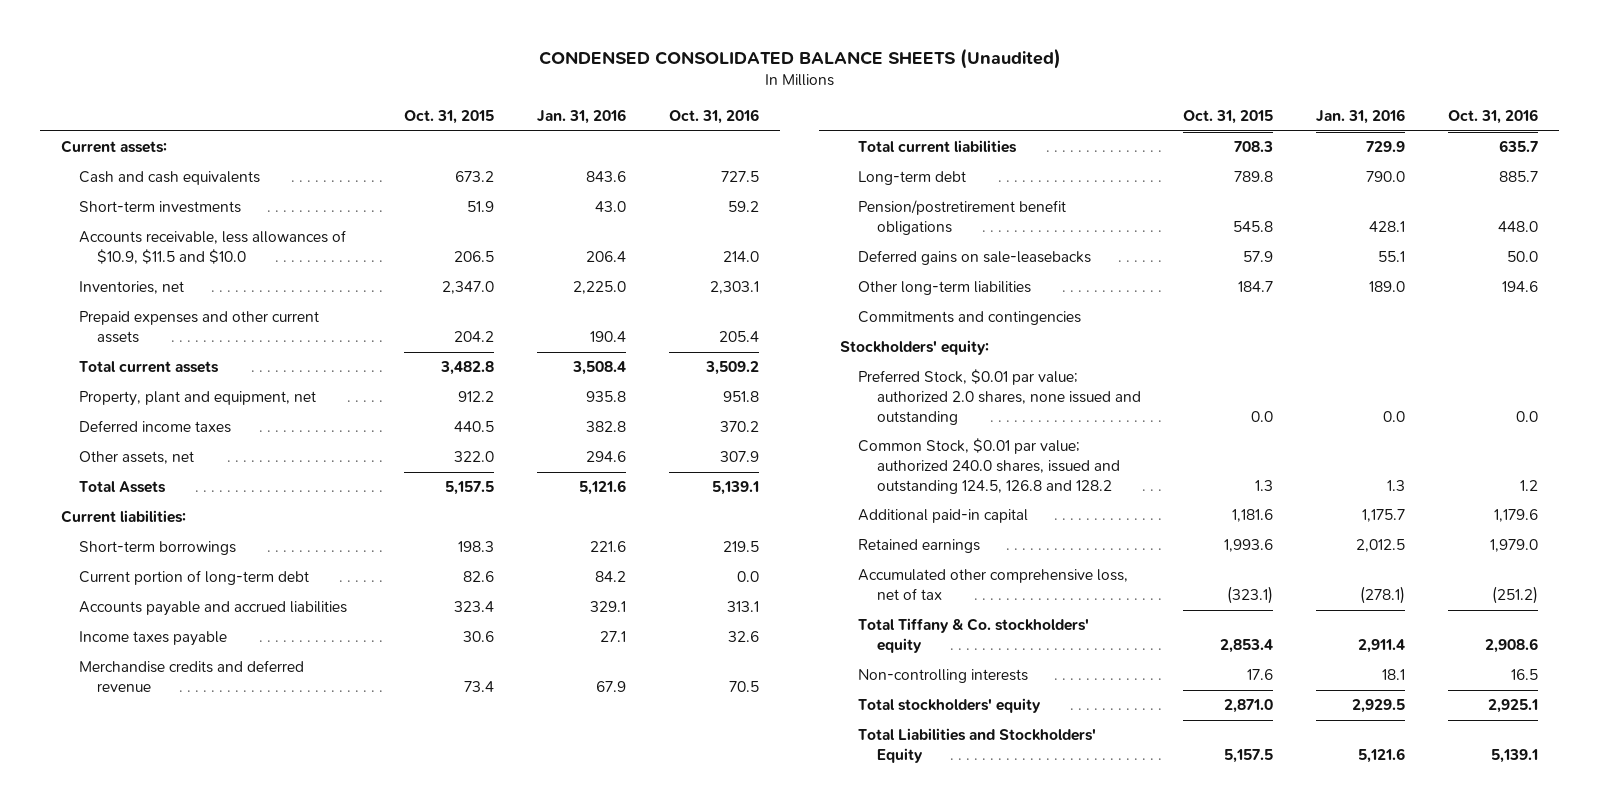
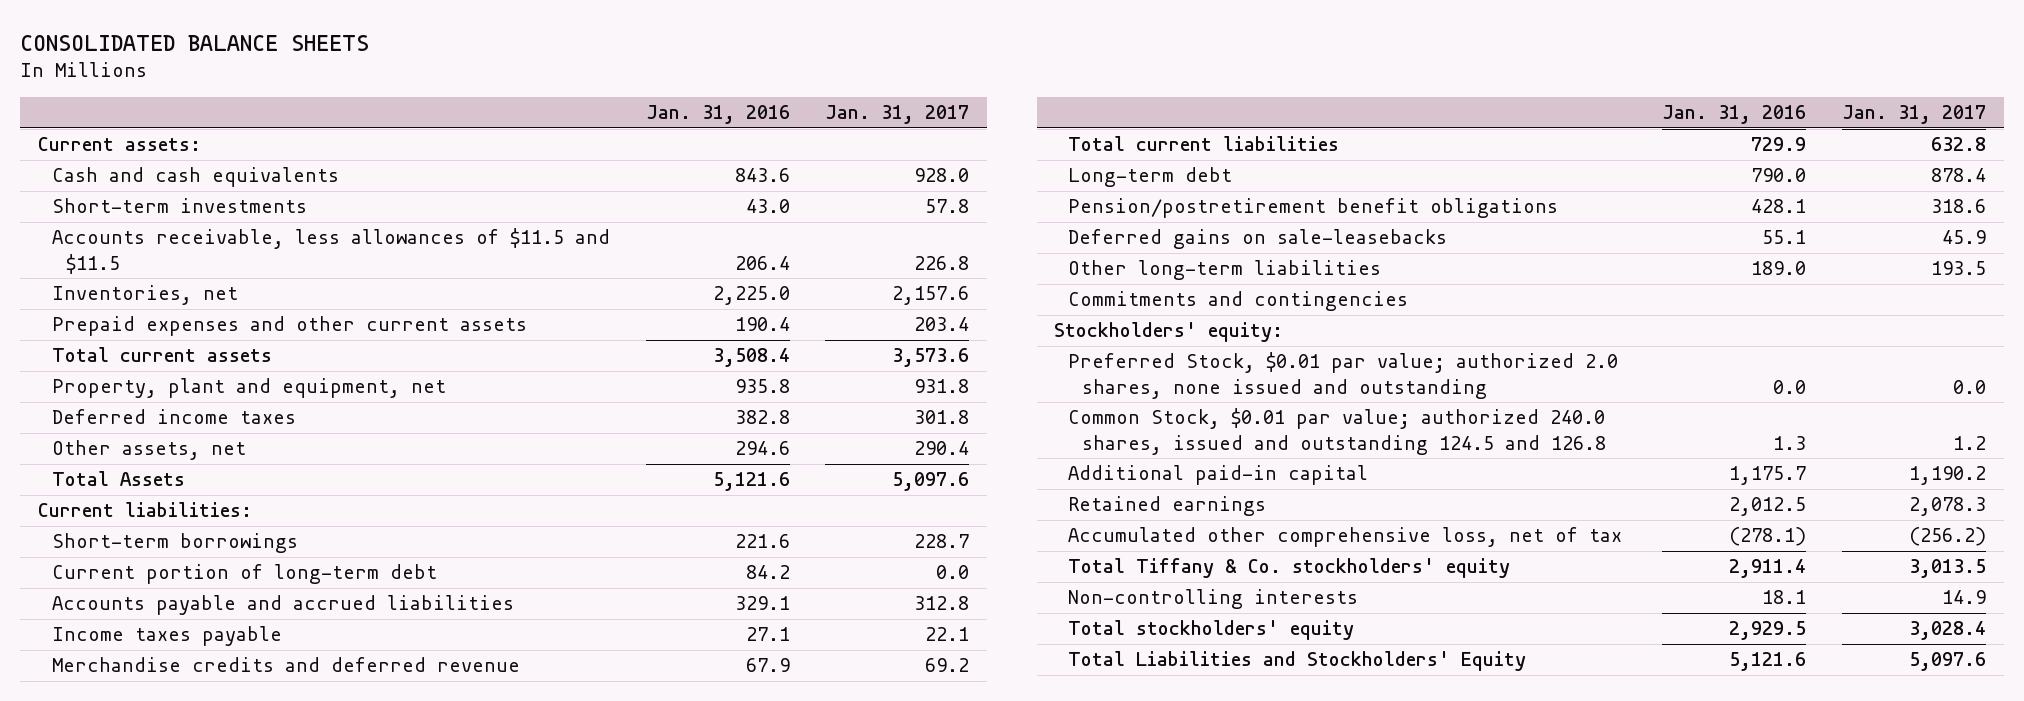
[538,48,1061,70] CONDENSED CONSOLIDATED BALANCE SHEETS (Unaudited) -> [20,34,370,51] CONSOLIDATED BALANCE SHEETS
[404,109,495,124] Oct. 31, 2015 -> none
[668,108,759,124] Oct. 31, 2016 -> none
none -> [825,105,970,125] Jan. 31, 2017
[79,230,347,264] Accounts receivable, less allowances of $10.9, $11.5 and $10.0 -> [51,228,610,274] Accounts receivable, less allowances of $11.5 and $11.5
[858,438,1120,494] Common Stock, $0.01 par value; authorized 240.0 shares, issued and outstanding 124.5, 126.8 and 128.2 -> [1068,408,1607,455] Common Stock, $0.01 par value; authorized 240.0 shares, issued and outstanding 124.5 and 126.8

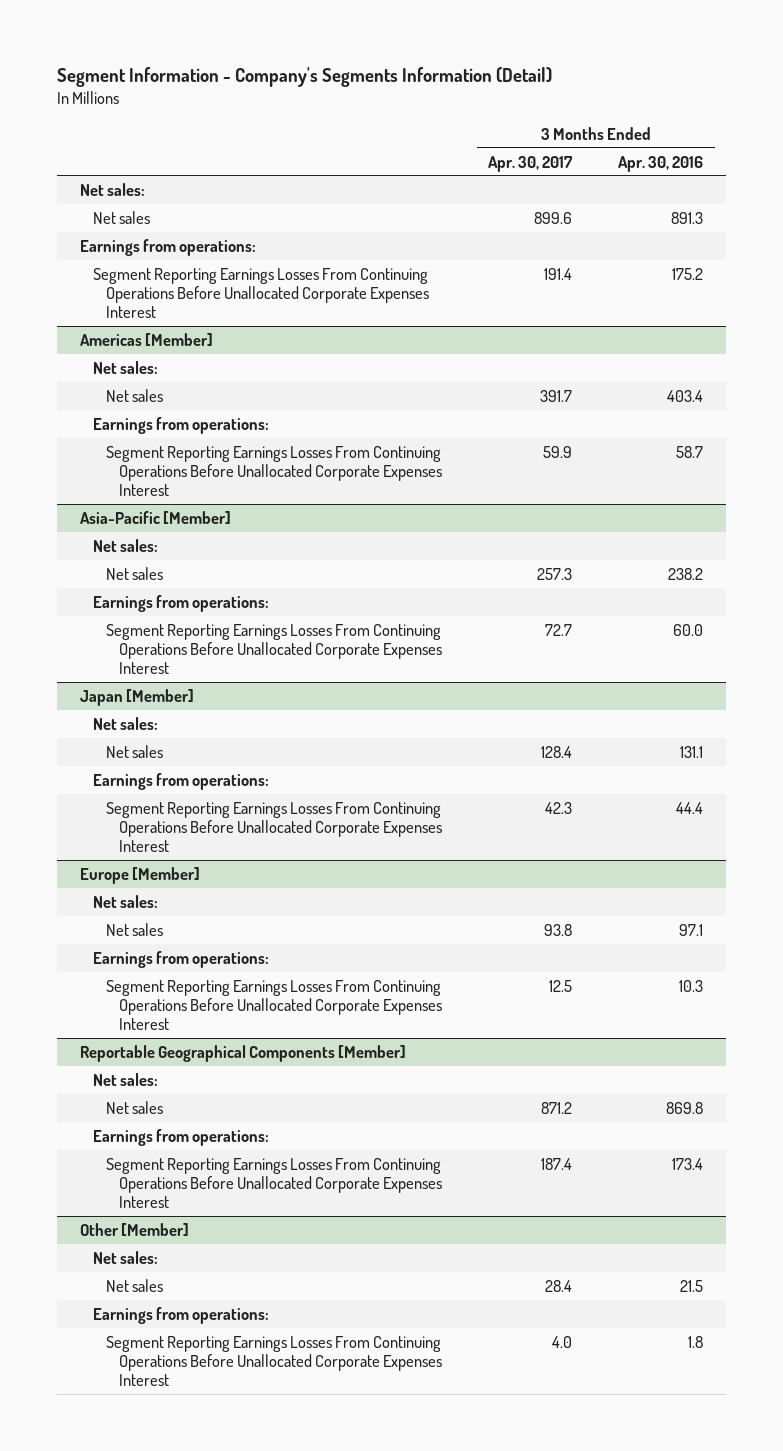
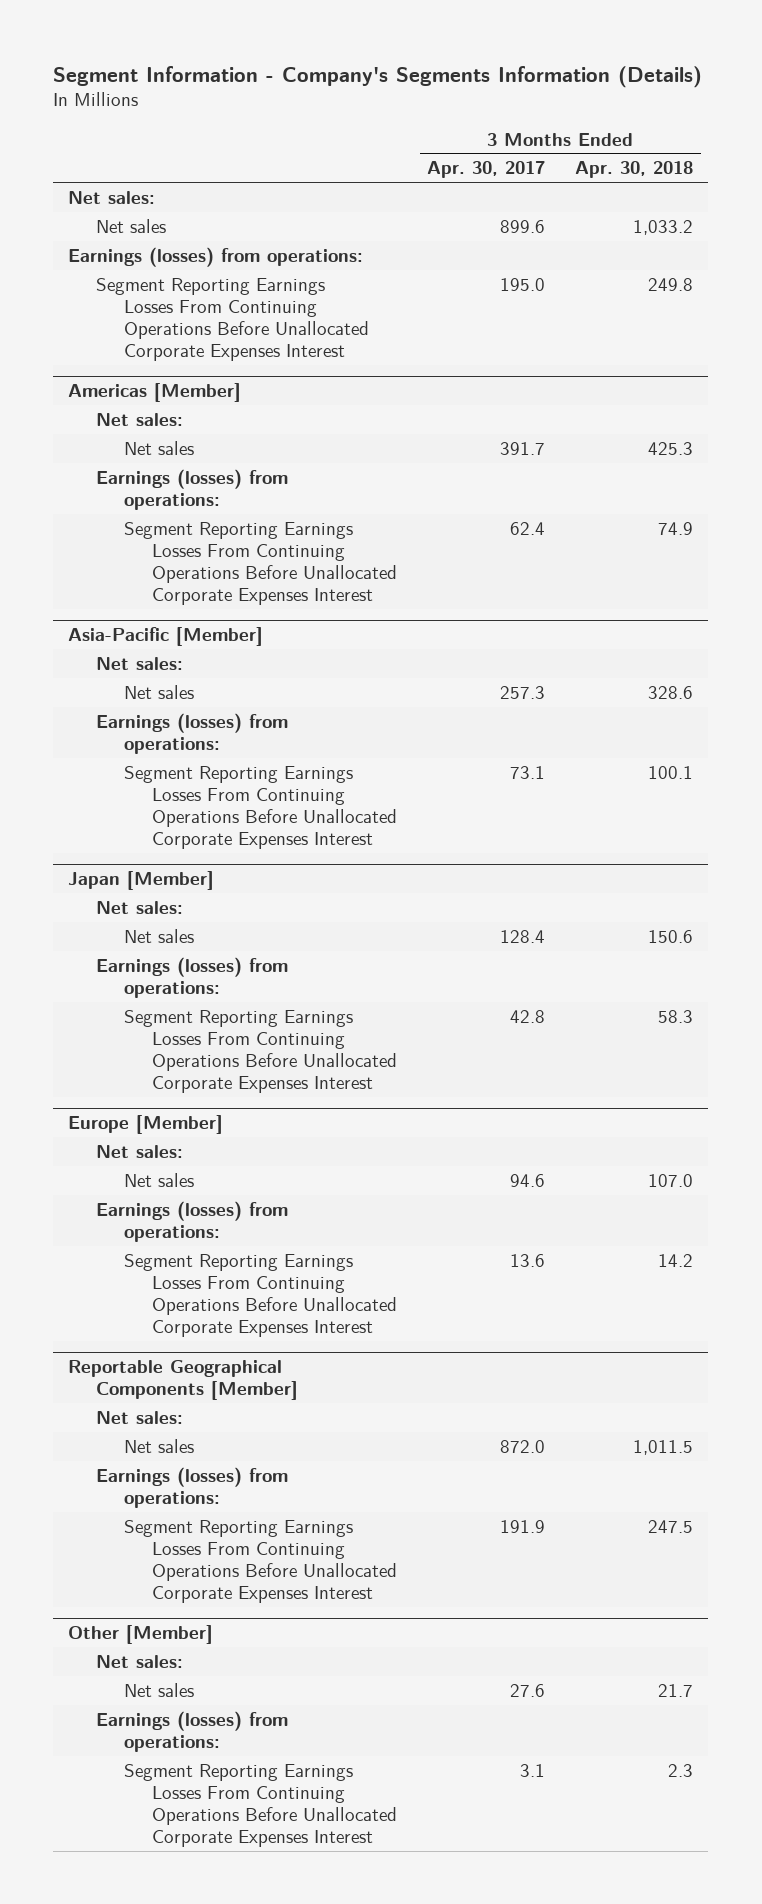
[56,66,552,87] Segment Information - Company's Segments Information (Detail) -> [53,65,703,88] Segment Information - Company's Segments Information (Details)
[618,155,704,172] Apr. 30, 2016 -> none
none -> [575,161,694,179] Apr. 30, 2018
[79,238,256,256] Earnings from operations: -> [68,246,364,267] Earnings (losses) from operations:
[544,267,573,280] 191.4 -> [500,277,546,291] 195.0
[92,416,269,434] Earnings from operations: -> [96,468,289,510] Earnings (losses) from operations:
[543,445,573,458] 59.9 -> [510,521,546,535] 62.4
[92,594,269,612] Earnings from operations: -> [96,712,289,754] Earnings (losses) from operations:
[545,623,573,636] 72.7 -> [510,765,546,779] 73.1
[92,772,269,790] Earnings from operations: -> [96,956,289,998] Earnings (losses) from operations:
[545,801,573,814] 42.3 -> [510,1009,546,1023] 42.8
[544,923,573,936] 93.8 -> [510,1173,546,1187] 94.6
[92,950,269,968] Earnings from operations: -> [96,1200,289,1242] Earnings (losses) from operations:
[549,979,573,992] 12.5 -> [510,1253,546,1267] 13.6
[541,1101,573,1114] 871.2 -> [500,1439,546,1453] 872.0
[92,1128,269,1146] Earnings from operations: -> [96,1466,289,1508] Earnings (losses) from operations:
[541,1157,573,1170] 187.4 -> [500,1519,546,1533] 191.9
[545,1279,573,1292] 28.4 -> [510,1683,546,1697] 27.6
[92,1306,269,1324] Earnings from operations: -> [96,1710,289,1752] Earnings (losses) from operations:
[552,1335,573,1348] 4.0 -> [520,1763,546,1777] 3.1

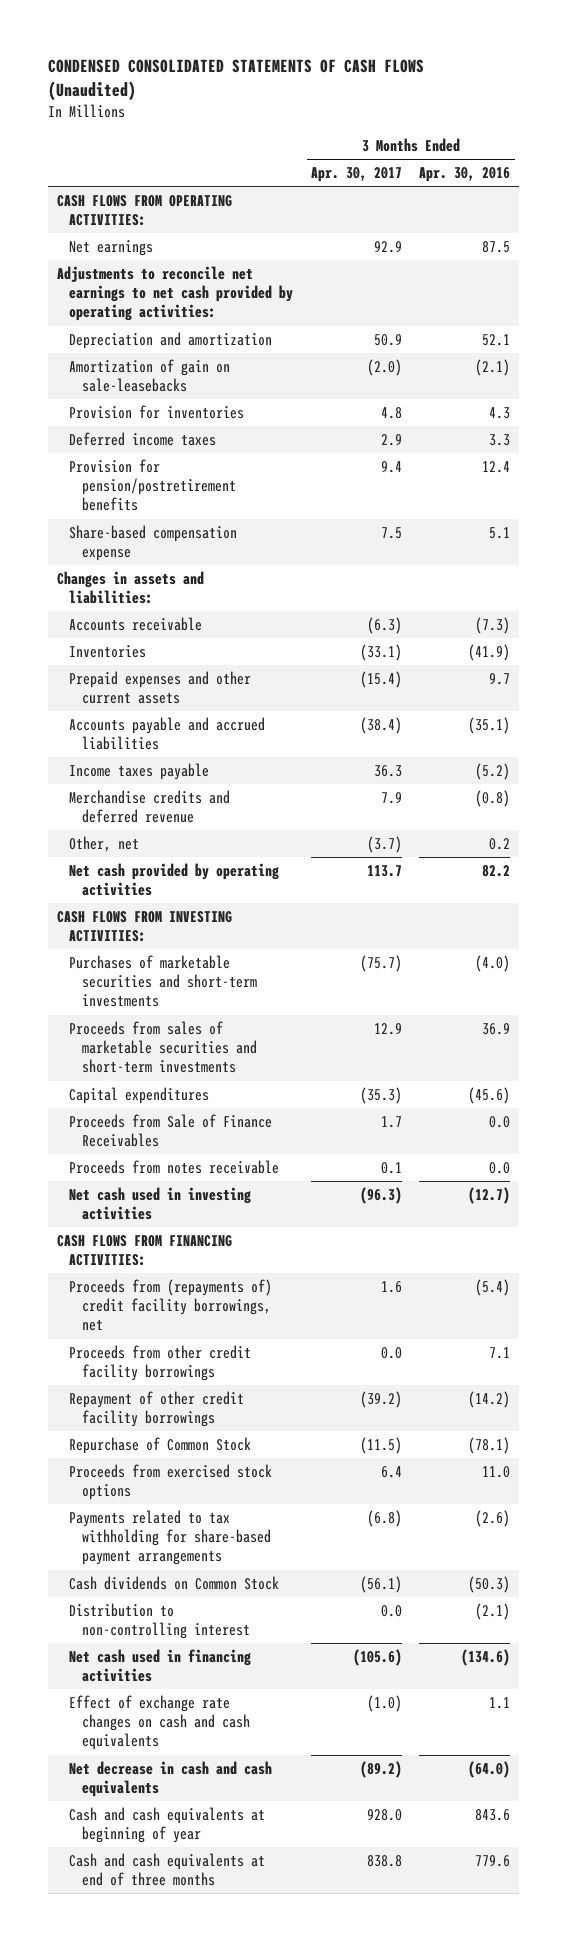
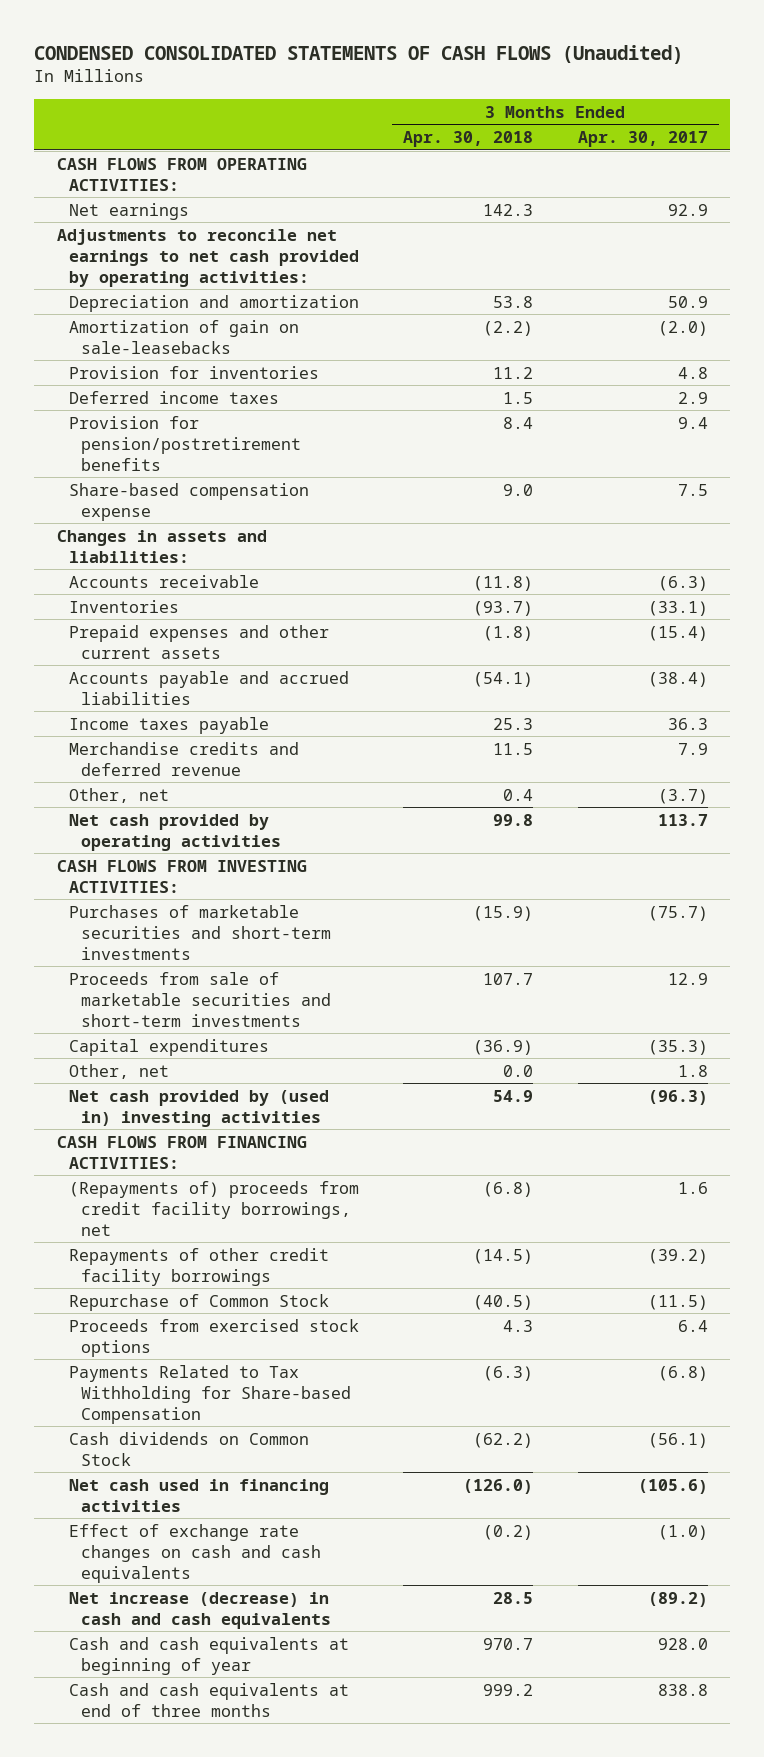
[419,166,511,182] Apr. 30, 2016 -> none
none -> [403,131,534,148] Apr. 30, 2018
[69,1020,257,1074] Proceeds from sales of marketable securities and short-term investments -> [68,971,331,1027] Proceeds from sale of marketable securities and short-term investments
[69,1113,273,1148] Proceeds from Sale of Finance Receivables -> none
[69,1159,280,1174] Proceeds from notes receivable -> none
none -> [68,1063,169,1079] Other, net
[69,1186,252,1221] Net cash used in investing activities -> [68,1089,329,1127] Net cash provided by (used in) investing activities
[69,1344,252,1382] Proceeds from other credit facility borrowings -> none
[69,1278,273,1332] Proceeds from (repayments of) credit facility borrowings, net -> [68,1180,359,1236] (Repayments of) proceeds from credit facility borrowings, net
[69,1390,245,1428] Repayment of other credit facility borrowings -> [68,1247,329,1286] Repayments of other credit facility borrowings
[69,1509,271,1566] Payments related to tax withholding for share-based payment arrangements -> [68,1364,351,1424] Payments Related to Tax Withholding for Share-based Compensation
[69,1602,250,1640] Distribution to non-controlling interest -> none
[69,1760,273,1798] Net decrease in cash and cash equivalents -> [68,1591,331,1629] Net increase (decrease) in cash and cash equivalents

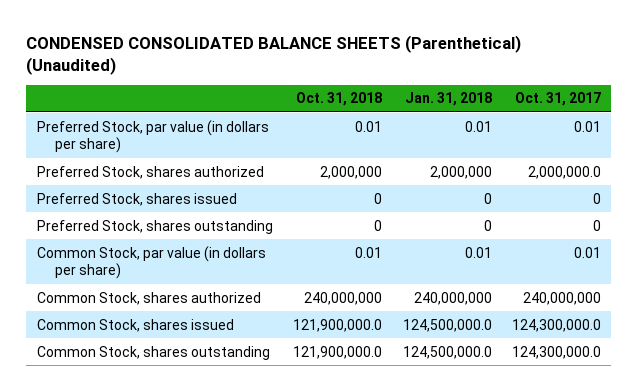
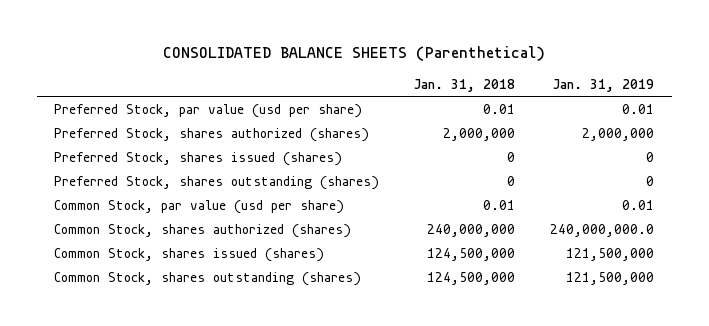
[26,34,522,75] CONDENSED CONSOLIDATED BALANCE SHEETS (Parenthetical) (Unaudited) -> [163,46,546,62] CONSOLIDATED BALANCE SHEETS (Parenthetical)
[296,92,383,107] Oct. 31, 2018 -> none
[514,92,601,107] Oct. 31, 2017 -> none
none -> [553,78,655,92] Jan. 31, 2019
[36,119,269,154] Preferred Stock, par value (in dollars per share) -> [54,103,363,118] Preferred Stock, par value (usd per share)
[36,165,264,179] Preferred Stock, shares authorized -> [54,127,370,142] Preferred Stock, shares authorized (shares)
[36,192,237,206] Preferred Stock, shares issued -> [54,151,343,166] Preferred Stock, shares issued (shares)
[36,219,273,234] Preferred Stock, shares outstanding -> [54,175,380,190] Preferred Stock, shares outstanding (shares)
[36,245,266,280] Common Stock, par value (in dollars per share) -> [54,199,345,214] Common Stock, par value (usd per share)
[36,291,261,305] Common Stock, shares authorized -> [54,223,352,238] Common Stock, shares authorized (shares)
[36,318,234,332] Common Stock, shares issued -> [54,247,325,262] Common Stock, shares issued (shares)
[402,318,492,332] 124,500,000.0 -> [427,247,516,261] 124,500,000
[36,345,270,360] Common Stock, shares outstanding -> [54,271,362,286] Common Stock, shares outstanding (shares)
[402,345,492,359] 124,500,000.0 -> [427,271,516,285] 124,500,000

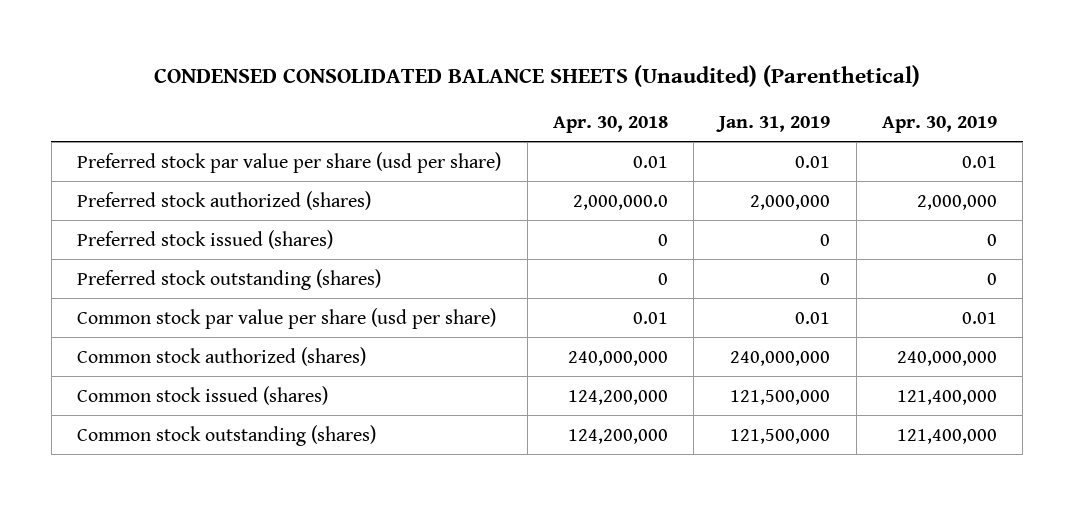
[163,46,546,62] CONSOLIDATED BALANCE SHEETS (Parenthetical) -> [154,64,921,87] CONDENSED CONSOLIDATED BALANCE SHEETS (Unaudited) (Parenthetical)
[414,78,516,92] Jan. 31, 2018 -> none
none -> [552,116,668,134] Apr. 30, 2018
none -> [881,116,997,134] Apr. 30, 2019
[54,103,363,118] Preferred Stock, par value (usd per share) -> [77,151,502,173] Preferred stock par value per share (usd per share)
[54,127,370,142] Preferred Stock, shares authorized (shares) -> [77,190,372,210] Preferred stock authorized (shares)
[54,151,343,166] Preferred Stock, shares issued (shares) -> [77,229,334,249] Preferred stock issued (shares)
[54,175,380,190] Preferred Stock, shares outstanding (shares) -> [77,268,382,290] Preferred stock outstanding (shares)
[54,199,345,214] Common Stock, par value (usd per share) -> [77,307,497,329] Common stock par value per share (usd per share)
[54,223,352,238] Common Stock, shares authorized (shares) -> [77,346,367,366] Common stock authorized (shares)
[550,223,655,237] 240,000,000.0 -> [730,350,831,366] 240,000,000
[54,247,325,262] Common Stock, shares issued (shares) -> [77,385,329,405] Common stock issued (shares)
[54,271,362,286] Common Stock, shares outstanding (shares) -> [77,424,377,446] Common stock outstanding (shares)

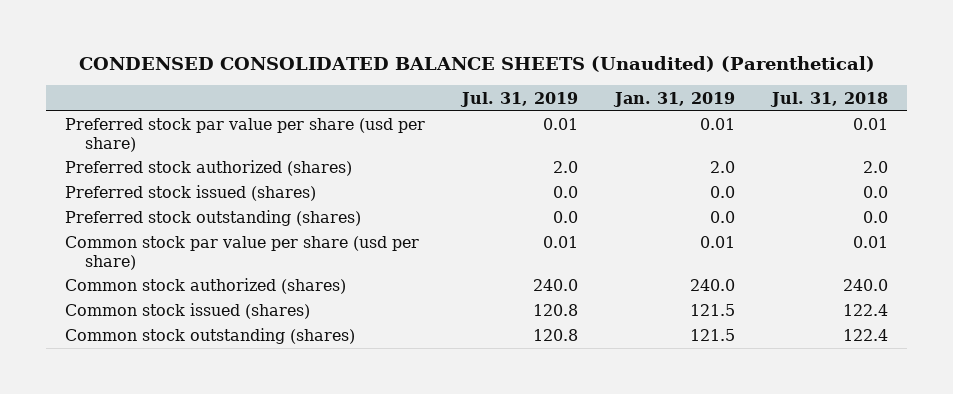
[552,116,668,134] Apr. 30, 2018 -> none
[881,116,997,134] Apr. 30, 2019 -> none
none -> [459,91,578,107] Jul. 31, 2019
none -> [770,91,889,107] Jul. 31, 2018
[750,194,831,210] 2,000,000 -> [710,161,736,174] 2.0
[820,233,831,246] 0 -> [710,186,736,199] 0.0
[820,272,831,285] 0 -> [710,211,736,224] 0.0
[730,350,831,366] 240,000,000 -> [690,279,736,292] 240.0
[730,389,831,405] 121,500,000 -> [690,304,736,317] 121.5
[730,428,831,444] 121,500,000 -> [690,329,736,342] 121.5

